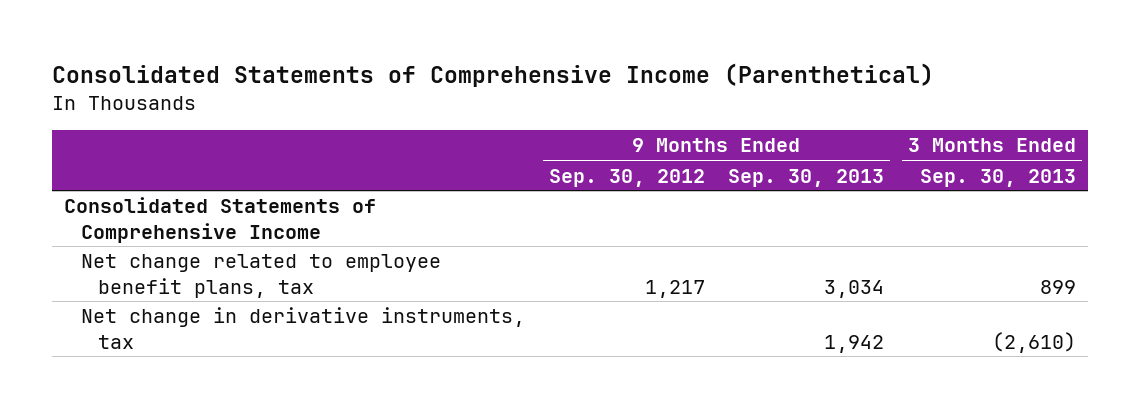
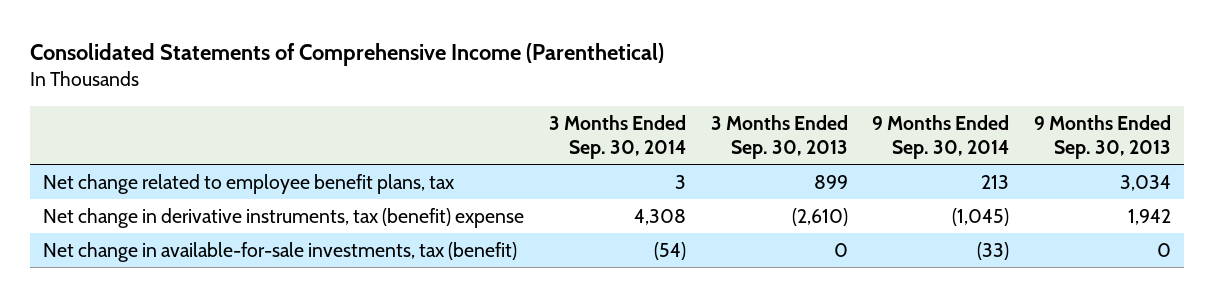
[548,168,705,187] Sep. 30, 2012 -> none
none -> [548,114,686,159] 3 Months Ended Sep. 30, 2014
none -> [872,114,1010,159] 9 Months Ended Sep. 30, 2014
[63,197,376,243] Consolidated Statements of Comprehensive Income -> none
[80,307,525,349] Net change in derivative instruments, tax -> [42,208,524,229] Net change in derivative instruments, tax (benefit) expense
none -> [42,242,517,263] Net change in available-for-sale investments, tax (benefit)

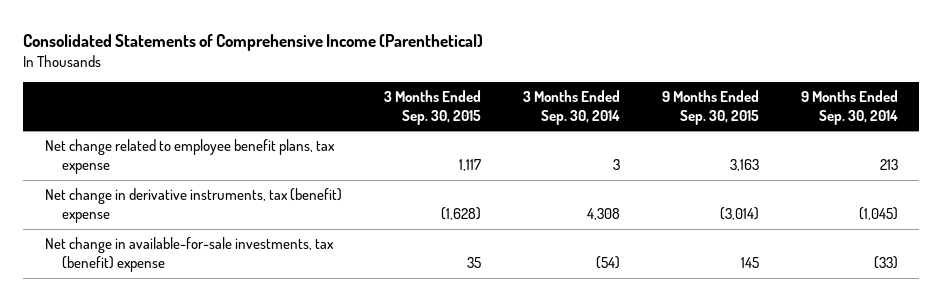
[710,114,848,159] 3 Months Ended Sep. 30, 2013 -> none
[1034,114,1172,159] 9 Months Ended Sep. 30, 2013 -> none
none -> [383,90,481,125] 3 Months Ended Sep. 30, 2015
none -> [662,90,760,125] 9 Months Ended Sep. 30, 2015
[42,174,455,195] Net change related to employee benefit plans, tax -> [44,139,335,175] Net change related to employee benefit plans, tax expense
[42,242,517,263] Net change in available-for-sale investments, tax (benefit) -> [44,237,334,273] Net change in available-for-sale investments, tax (benefit) expense

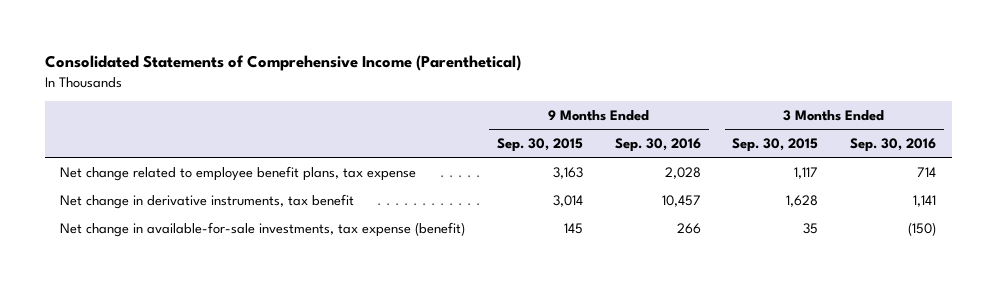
[522,90,620,125] 3 Months Ended Sep. 30, 2014 -> none
[801,90,899,125] 9 Months Ended Sep. 30, 2014 -> none
none -> [614,137,701,152] Sep. 30, 2016
none -> [850,137,937,152] Sep. 30, 2016
[44,188,342,224] Net change in derivative instruments, tax (benefit) expense -> [60,193,355,209] Net change in derivative instruments, tax benefit
[440,207,481,221] (1,628) -> [786,194,819,207] 1,628
[720,207,760,221] (3,014) -> [553,194,584,207] 3,014
[44,237,334,273] Net change in available-for-sale investments, tax (benefit) expense -> [60,221,466,237] Net change in available-for-sale investments, tax expense (benefit)

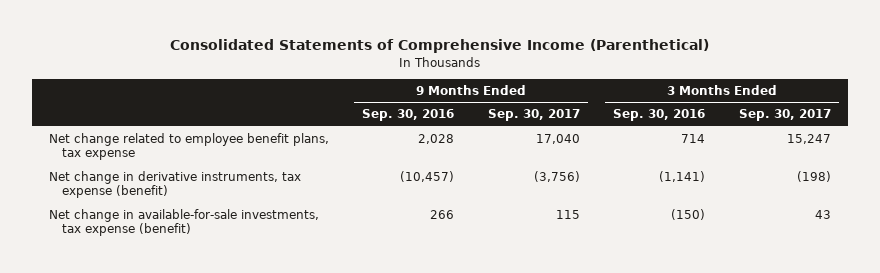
[497,137,584,152] Sep. 30, 2015 -> none
[732,137,819,152] Sep. 30, 2015 -> none
none -> [487,109,580,122] Sep. 30, 2017
none -> [739,109,832,122] Sep. 30, 2017
[60,193,355,209] Net change in derivative instruments, tax benefit -> [48,171,301,199] Net change in derivative instruments, tax expense (benefit)
[661,194,701,207] 10,457 -> [400,171,455,183] (10,457)
[913,194,937,207] 1,141 -> [659,171,706,183] (1,141)

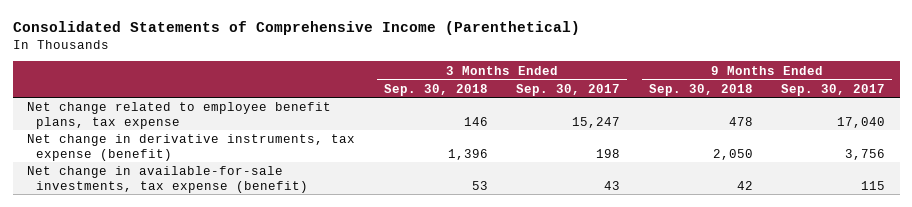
[362,109,455,122] Sep. 30, 2016 -> none
[613,109,706,122] Sep. 30, 2016 -> none
none -> [383,83,488,96] Sep. 30, 2018
none -> [648,83,753,96] Sep. 30, 2018
[533,171,580,183] (3,756) -> [845,148,886,160] 3,756
[797,171,832,183] (198) -> [596,148,621,158] 198

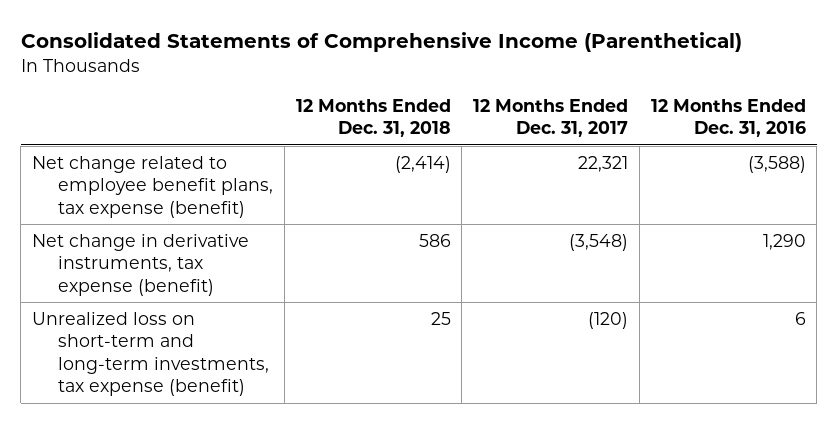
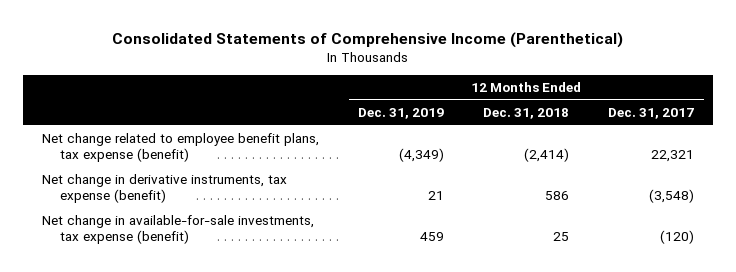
[650,98,806,138] 12 Months Ended Dec. 31, 2016 -> none
none -> [358,107,445,119] Dec. 31, 2019
[32,311,270,397] Unrealized loss on short-term and long-term investments, tax expense (benefit) -> [42,215,315,245] Net change in available-for-sale investments, tax expense (benefit)

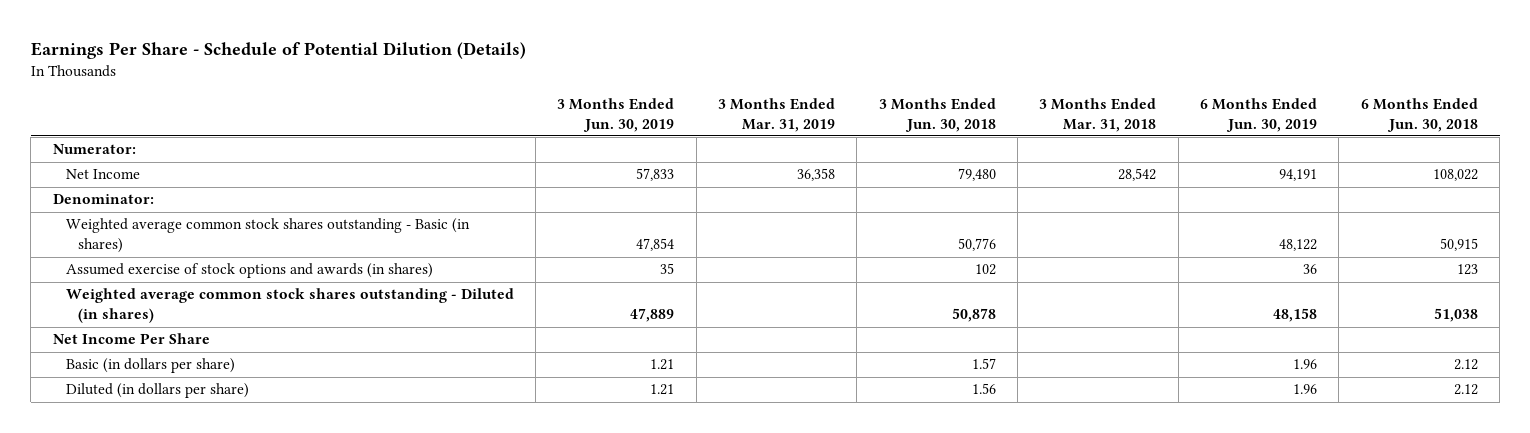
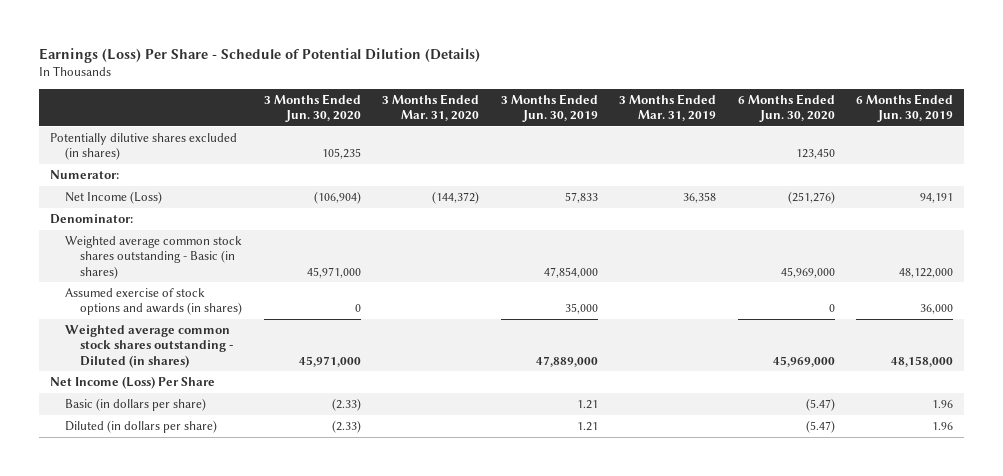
[30,41,526,59] Earnings Per Share - Schedule of Potential Dilution (Details) -> [38,47,480,63] Earnings (Loss) Per Share - Schedule of Potential Dilution (Details)
[878,97,996,132] 3 Months Ended Jun. 30, 2018 -> none
[1039,97,1157,132] 3 Months Ended Mar. 31, 2018 -> none
[1360,97,1478,132] 6 Months Ended Jun. 30, 2018 -> none
none -> [263,93,361,123] 3 Months Ended Jun. 30, 2020
none -> [382,93,480,122] 3 Months Ended Mar. 31, 2020
none -> [737,93,835,123] 6 Months Ended Jun. 30, 2020
none -> [49,132,237,161] Potentially dilutive shares excluded (in shares)
[65,169,140,180] Net Income -> [64,190,162,204] Net Income (Loss)
[636,238,675,252] 47,854 -> [543,266,598,278] 47,854,000
[1279,239,1318,252] 48,122 -> [899,267,954,278] 48,122,000
[660,263,675,275] 35 -> [564,303,598,315] 35,000
[1303,264,1318,275] 36 -> [920,304,954,315] 36,000
[630,308,675,323] 47,889 -> [535,355,598,367] 47,889,000
[1273,308,1318,323] 48,158 -> [891,355,954,367] 48,158,000
[52,333,210,345] Net Income Per Share -> [49,375,215,389] Net Income (Loss) Per Share

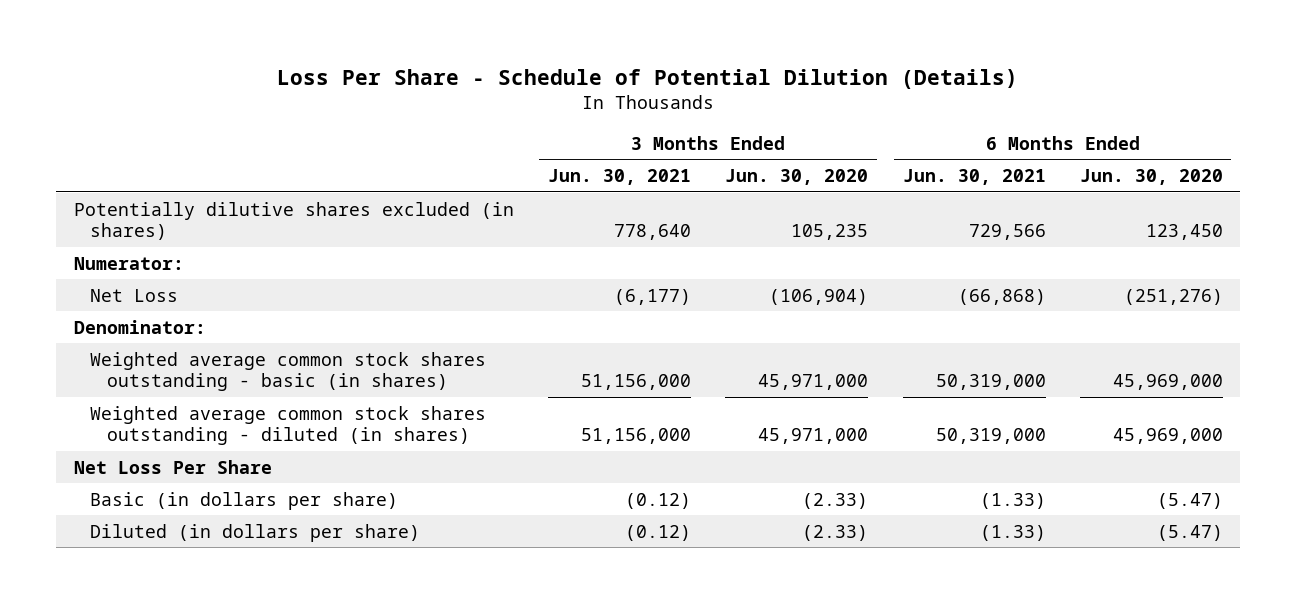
[38,47,480,63] Earnings (Loss) Per Share - Schedule of Potential Dilution (Details) -> [277,68,1019,89] Loss Per Share - Schedule of Potential Dilution (Details)
[382,93,480,122] 3 Months Ended Mar. 31, 2020 -> none
[500,93,598,123] 3 Months Ended Jun. 30, 2019 -> none
[619,93,717,122] 3 Months Ended Mar. 31, 2019 -> none
[856,93,954,123] 6 Months Ended Jun. 30, 2019 -> none
none -> [547,169,691,186] Jun. 30, 2021
none -> [902,169,1046,186] Jun. 30, 2021
[64,190,162,204] Net Income (Loss) -> [90,288,179,302] Net Loss
[64,287,243,316] Assumed exercise of stock options and awards (in shares) -> none
[64,235,242,279] Weighted average common stock shares outstanding - Basic (in shares) -> [90,351,487,392] Weighted average common stock shares outstanding - basic (in shares)
[64,324,234,368] Weighted average common stock shares outstanding - Diluted (in shares) -> [90,405,487,446] Weighted average common stock shares outstanding - diluted (in shares)
[49,375,215,389] Net Income (Loss) Per Share -> [73,459,272,474] Net Loss Per Share

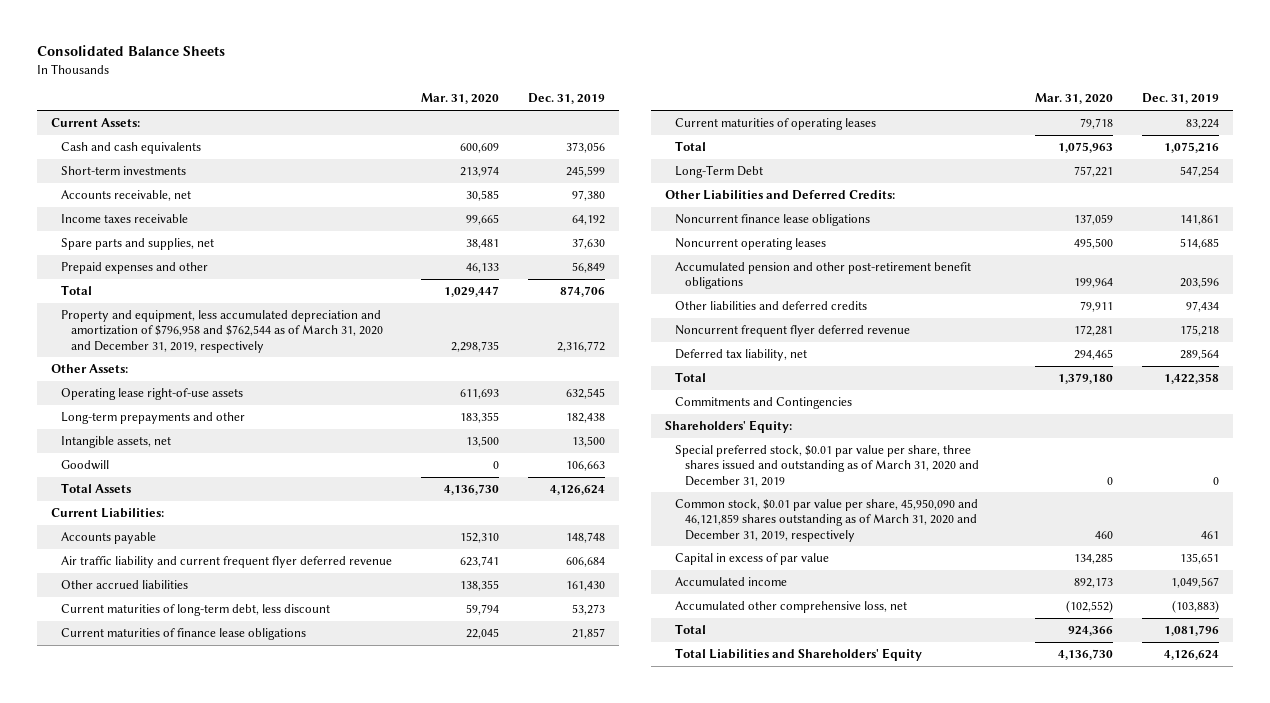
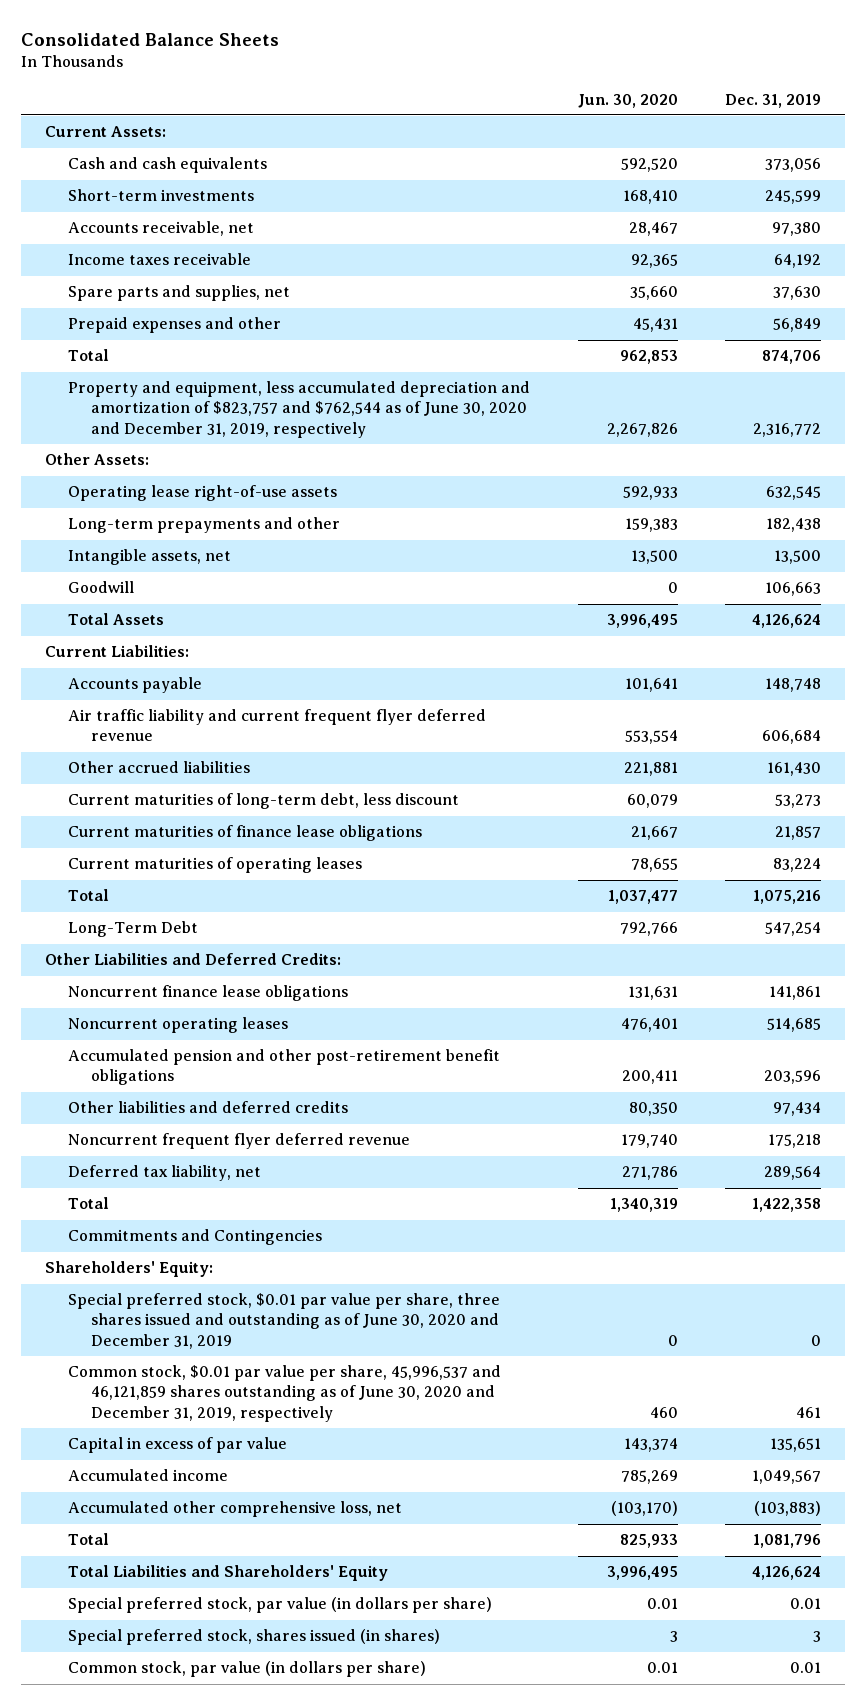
[420,93,499,105] Mar. 31, 2020 -> none
none -> [577,93,678,108] Jun. 30, 2020
[60,310,383,353] Property and equipment, less accumulated depreciation and amortization of $796,958 and $762,544 as of March 31, 2020 and December 31, 2019, respectively -> [68,381,531,438] Property and equipment, less accumulated depreciation and amortization of $823,757 and $762,544 as of June 30, 2020 and December 31, 2019, respectively
[675,445,980,487] Special preferred stock, $0.01 par value per share, three shares issued and outstanding as of March 31, 2020 and December 31, 2019 -> [68,1293,501,1349] Special preferred stock, $0.01 par value per share, three shares issued and outstanding as of June 30, 2020 and December 31, 2019
[675,499,979,542] Common stock, $0.01 par value per share, 45,950,090 and 46,121,859 shares outstanding as of March 31, 2020 and December 31, 2019, respectively -> [68,1365,502,1422] Common stock, $0.01 par value per share, 45,996,537 and 46,121,859 shares outstanding as of June 30, 2020 and December 31, 2019, respectively
none -> [68,1597,493,1614] Special preferred stock, par value (in dollars per share)
none -> [68,1629,441,1646] Special preferred stock, shares issued (in shares)
none -> [68,1661,427,1678] Common stock, par value (in dollars per share)

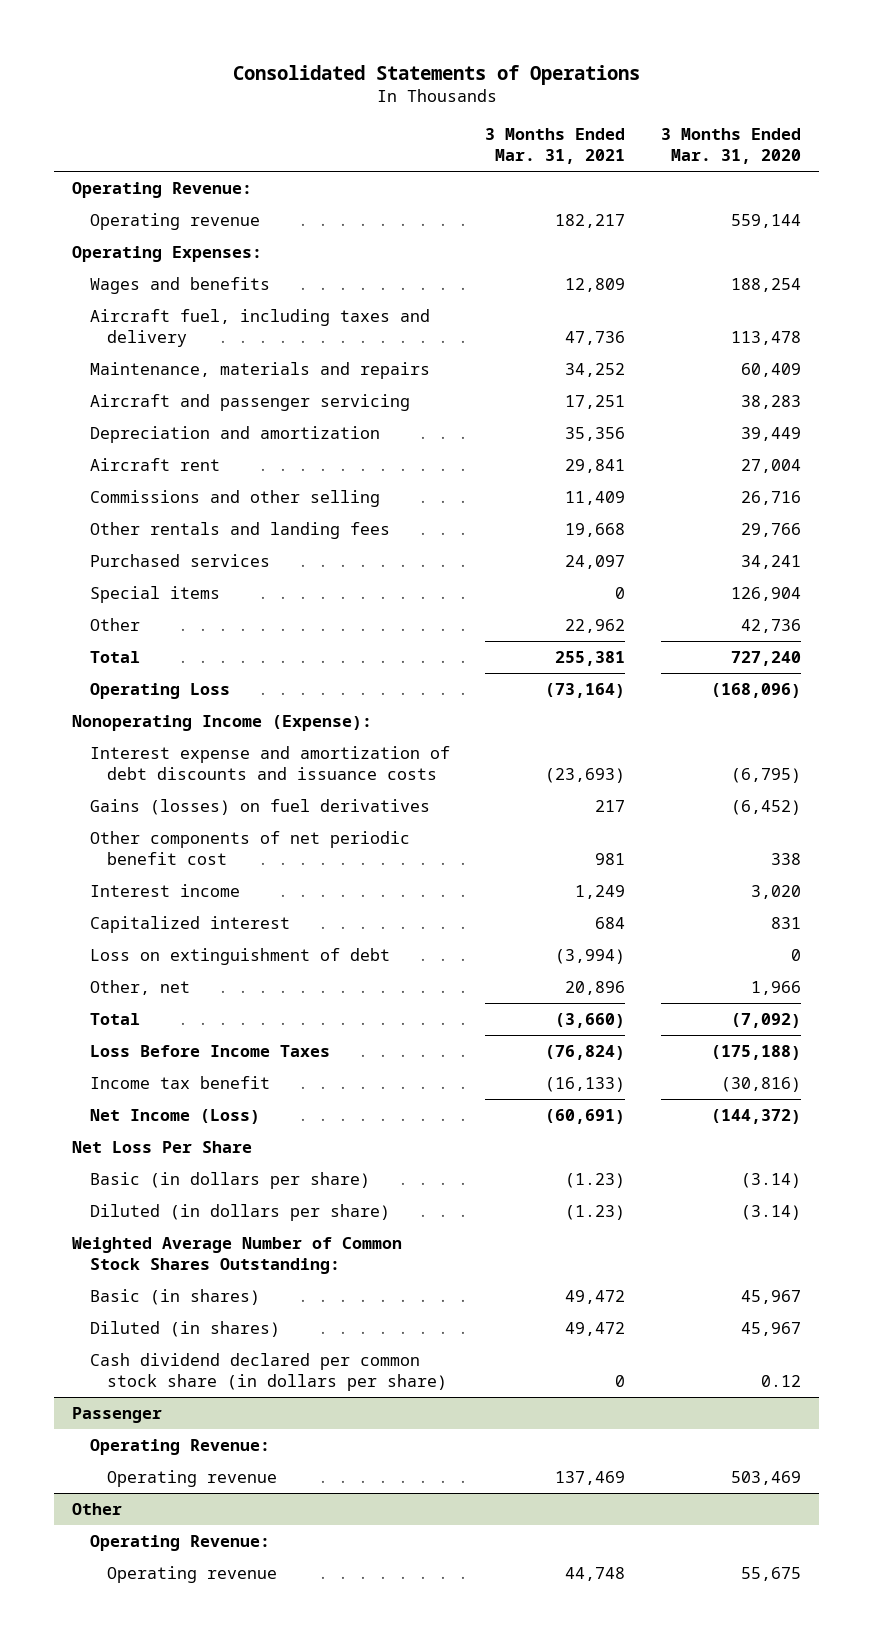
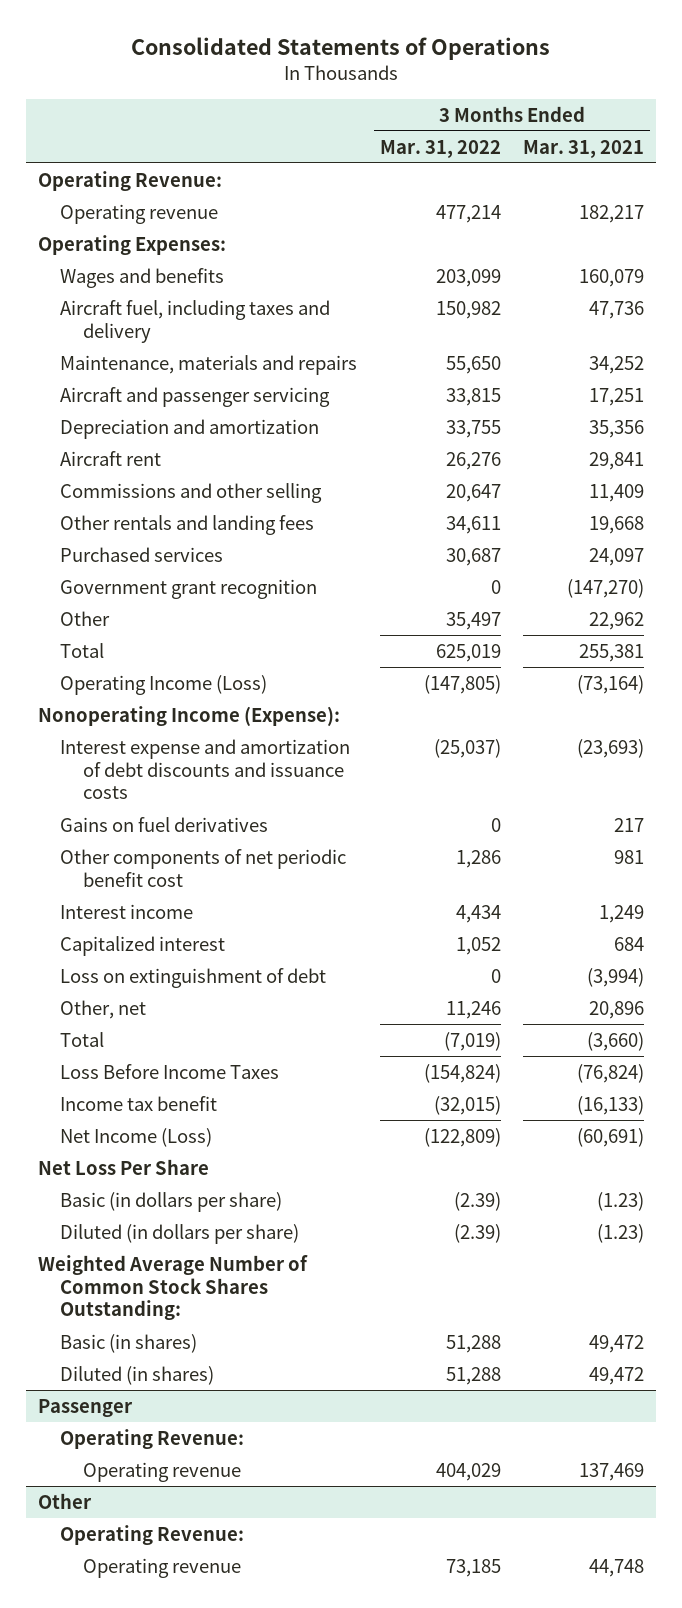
[661,128,802,164] 3 Months Ended Mar. 31, 2020 -> none
none -> [379,139,501,158] Mar. 31, 2022
[565,278,626,293] 12,809 -> [579,268,645,287] 160,079
[89,586,220,604] Special items -> none
none -> [60,578,318,599] Government grant recognition
[89,683,230,700] Operating Loss -> [60,674,268,695] Operating Income (Loss)
[89,799,430,816] Gains (losses) on fuel derivatives -> [60,816,269,832] Gains on fuel derivatives
[89,1353,448,1391] Cash dividend declared per common stock share (in dollars per share) -> none

